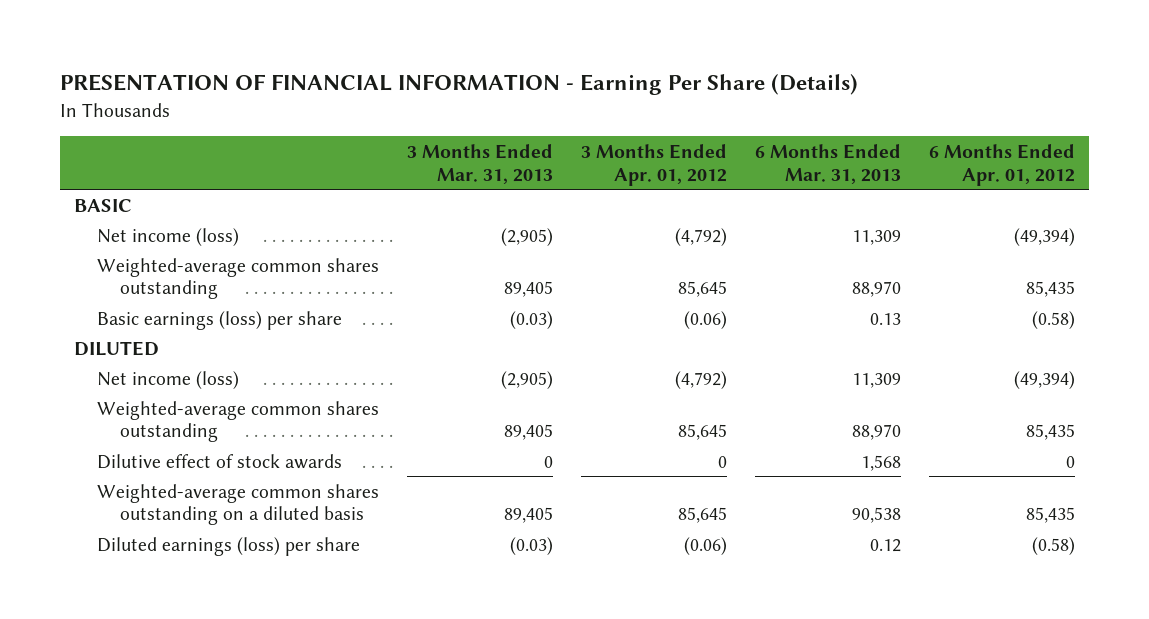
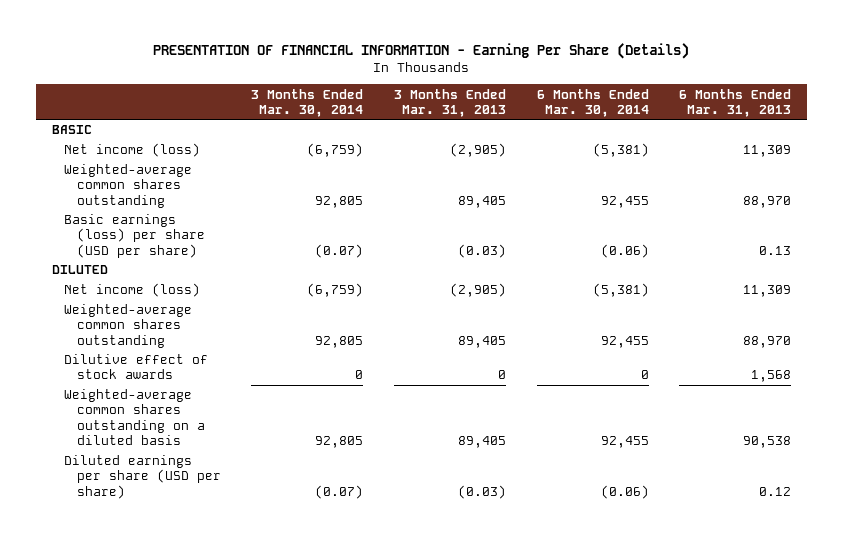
[580,143,727,186] 3 Months Ended Apr. 01, 2012 -> none
[928,143,1075,186] 6 Months Ended Apr. 01, 2012 -> none
none -> [251,88,364,117] 3 Months Ended Mar. 30, 2014
none -> [536,88,649,117] 6 Months Ended Mar. 30, 2014
[96,310,342,330] Basic earnings (loss) per share -> [64,214,205,258] Basic earnings (loss) per share (USD per share)
[96,536,360,556] Diluted earnings (loss) per share -> [64,455,221,499] Diluted earnings per share (USD per share)

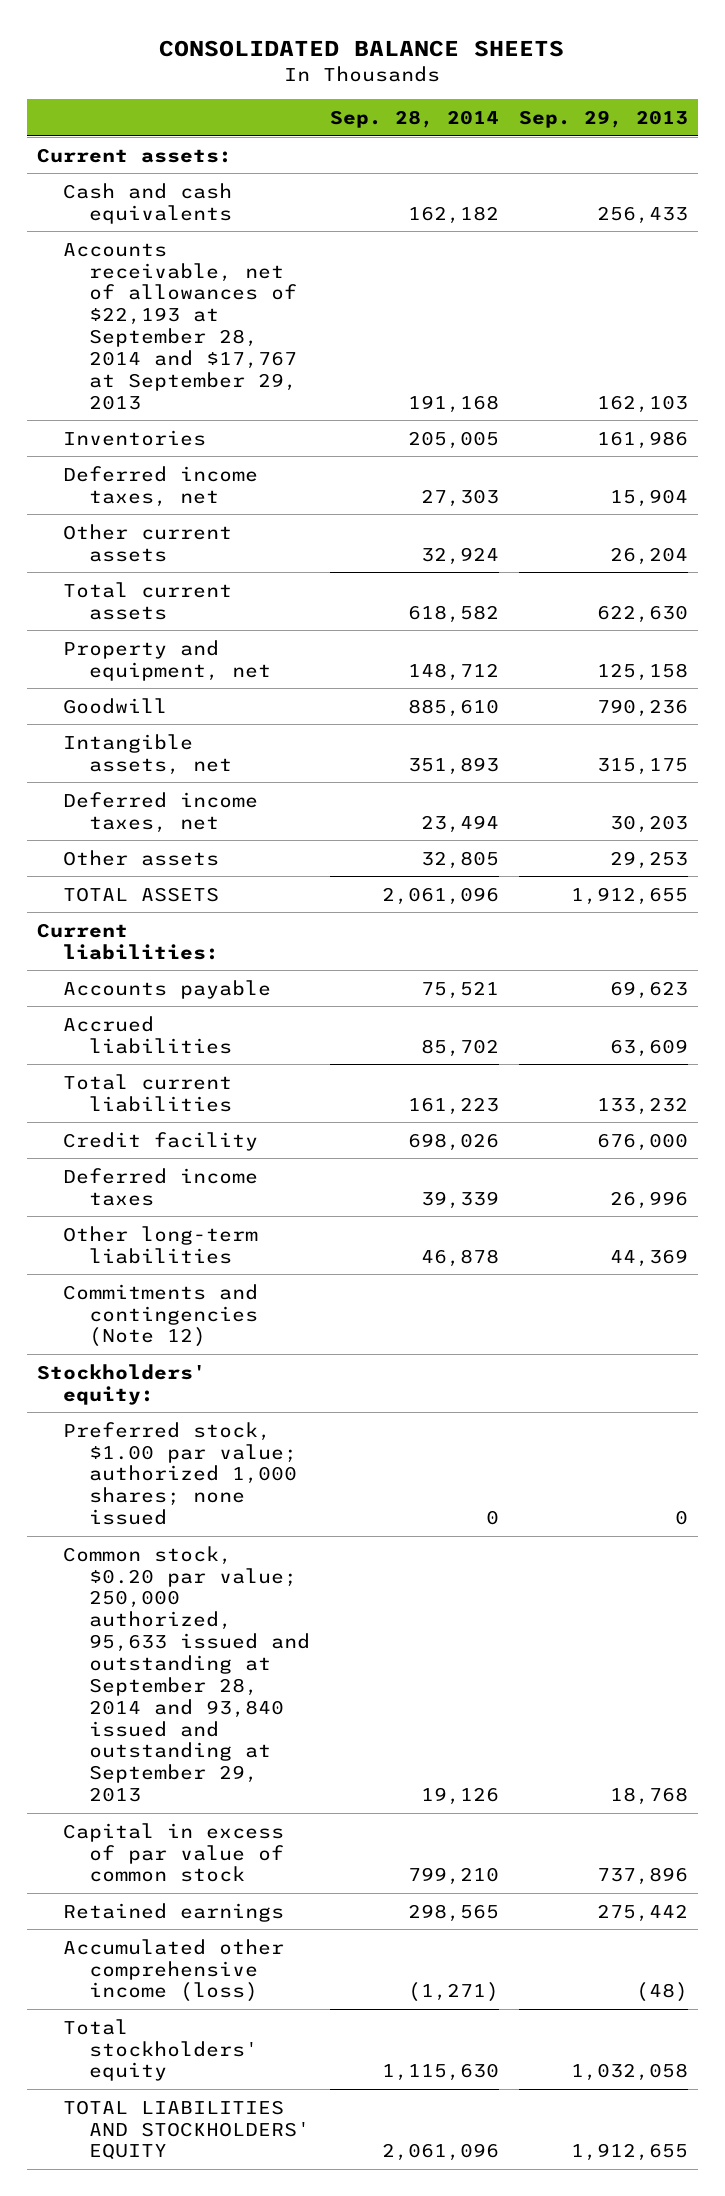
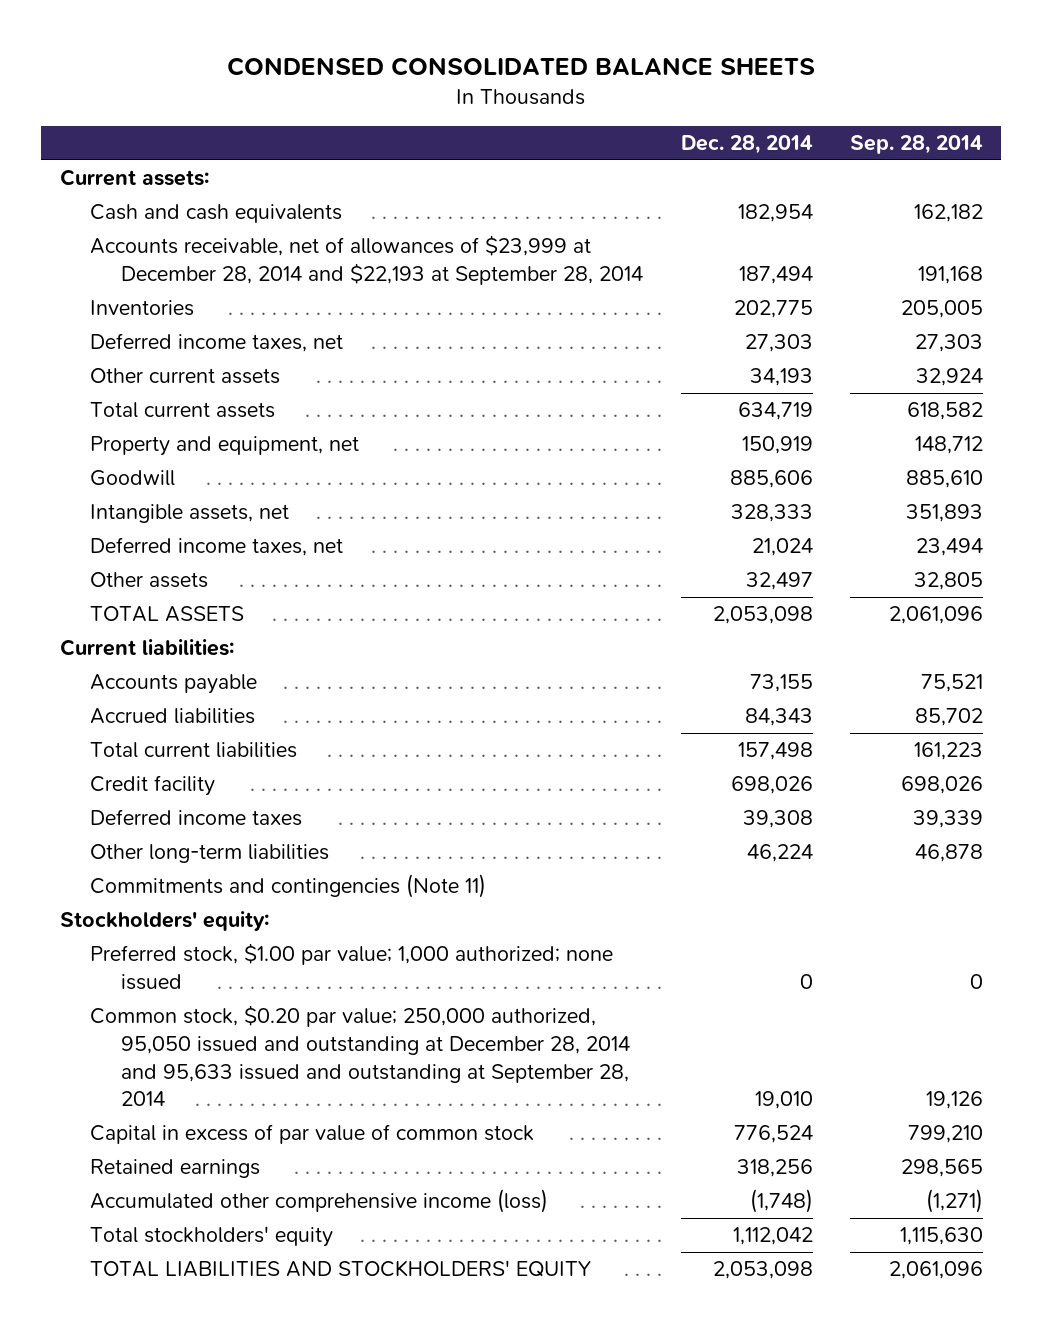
[159,39,565,57] CONSOLIDATED BALANCE SHEETS -> [227,56,816,76] CONDENSED CONSOLIDATED BALANCE SHEETS
[519,109,689,128] Sep. 29, 2013 -> none
none -> [680,135,813,155] Dec. 28, 2014
[62,242,297,410] Accounts receivable, net of allowances of $22,193 at September 28, 2014 and $17,767 at September 29, 2013 -> [90,235,644,286] Accounts receivable, net of allowances of $23,999 at December 28, 2014 and $22,193 at September 28, 2014
[62,1283,258,1348] Commitments and contingencies (Note 12) -> [90,874,487,899] Commitments and contingencies (Note 11)
[62,1421,297,1526] Preferred stock, $1.00 par value; authorized 1,000 shares; none issued -> [90,943,614,991] Preferred stock, $1.00 par value; 1,000 authorized; none issued
[62,1545,310,1803] Common stock, $0.20 par value; 250,000 authorized, 95,633 issued and outstanding at September 28, 2014 and 93,840 issued and outstanding at September 29, 2013 -> [90,1005,631,1107] Common stock, $0.20 par value; 250,000 authorized, 95,050 issued and outstanding at December 28, 2014 and 95,633 issued and outstanding at September 28, 2014

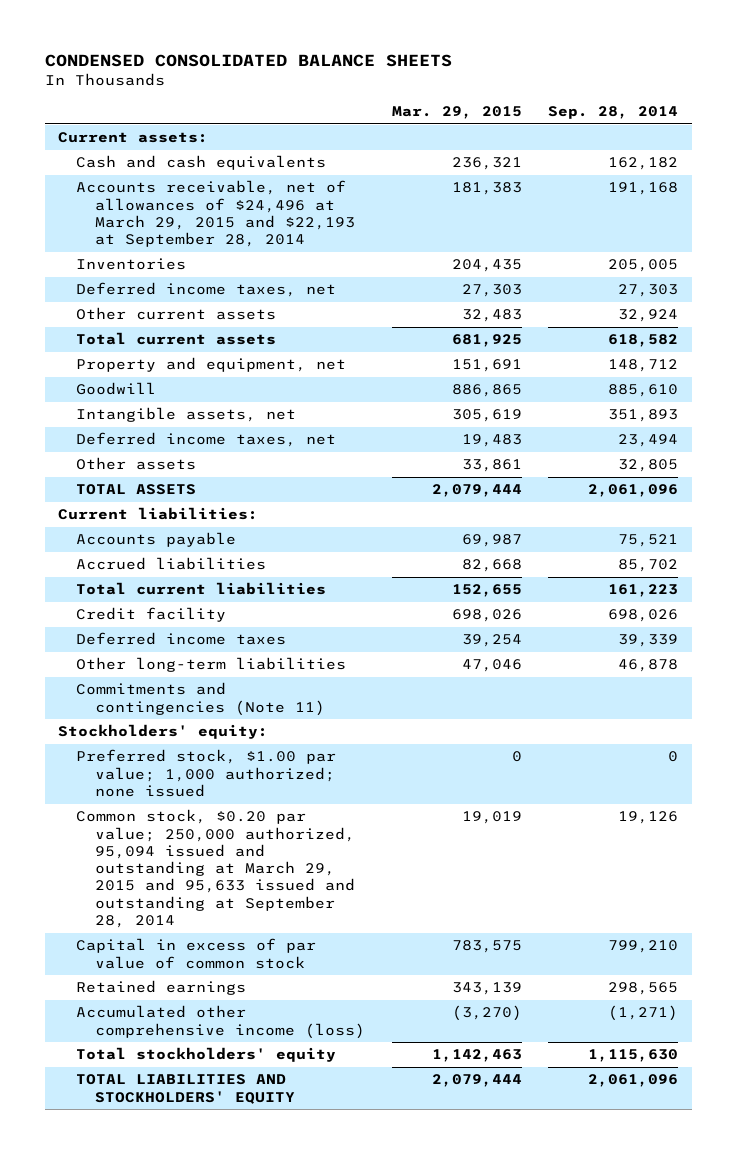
[680,135,813,155] Dec. 28, 2014 -> none
none -> [391,106,522,120] Mar. 29, 2015
[90,235,644,286] Accounts receivable, net of allowances of $23,999 at December 28, 2014 and $22,193 at September 28, 2014 -> [76,180,355,248] Accounts receivable, net of allowances of $24,496 at March 29, 2015 and $22,193 at September 28, 2014
[90,1005,631,1107] Common stock, $0.20 par value; 250,000 authorized, 95,050 issued and outstanding at December 28, 2014 and 95,633 issued and outstanding at September 28, 2014 -> [76,809,355,928] Common stock, $0.20 par value; 250,000 authorized, 95,094 issued and outstanding at March 29, 2015 and 95,633 issued and outstanding at September 28, 2014

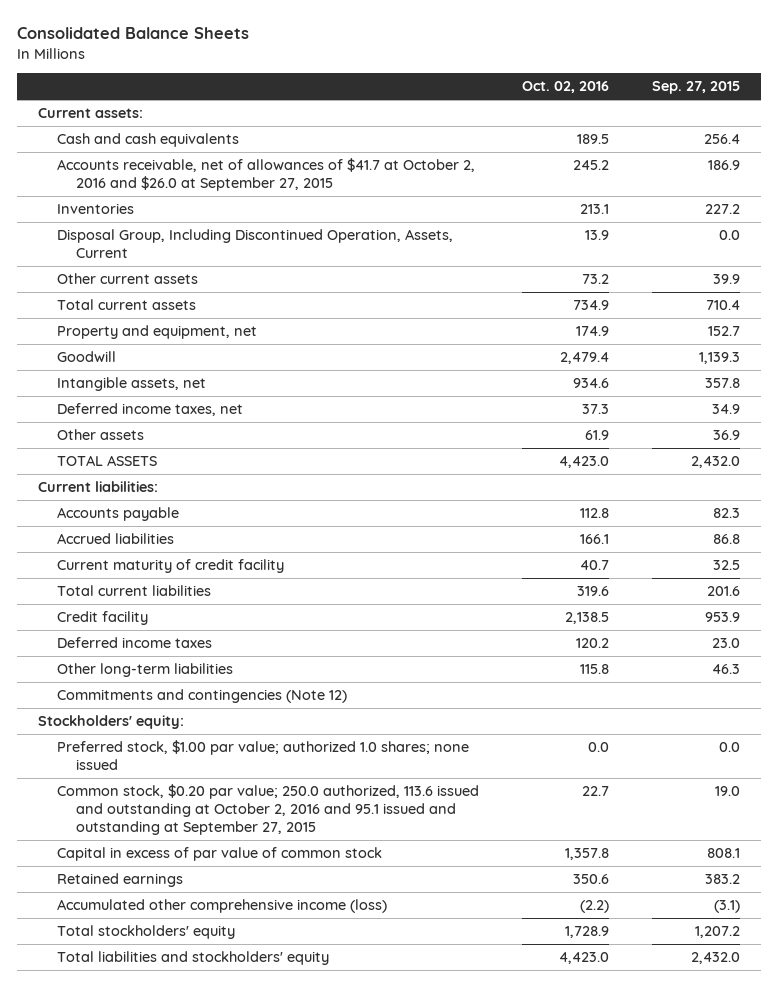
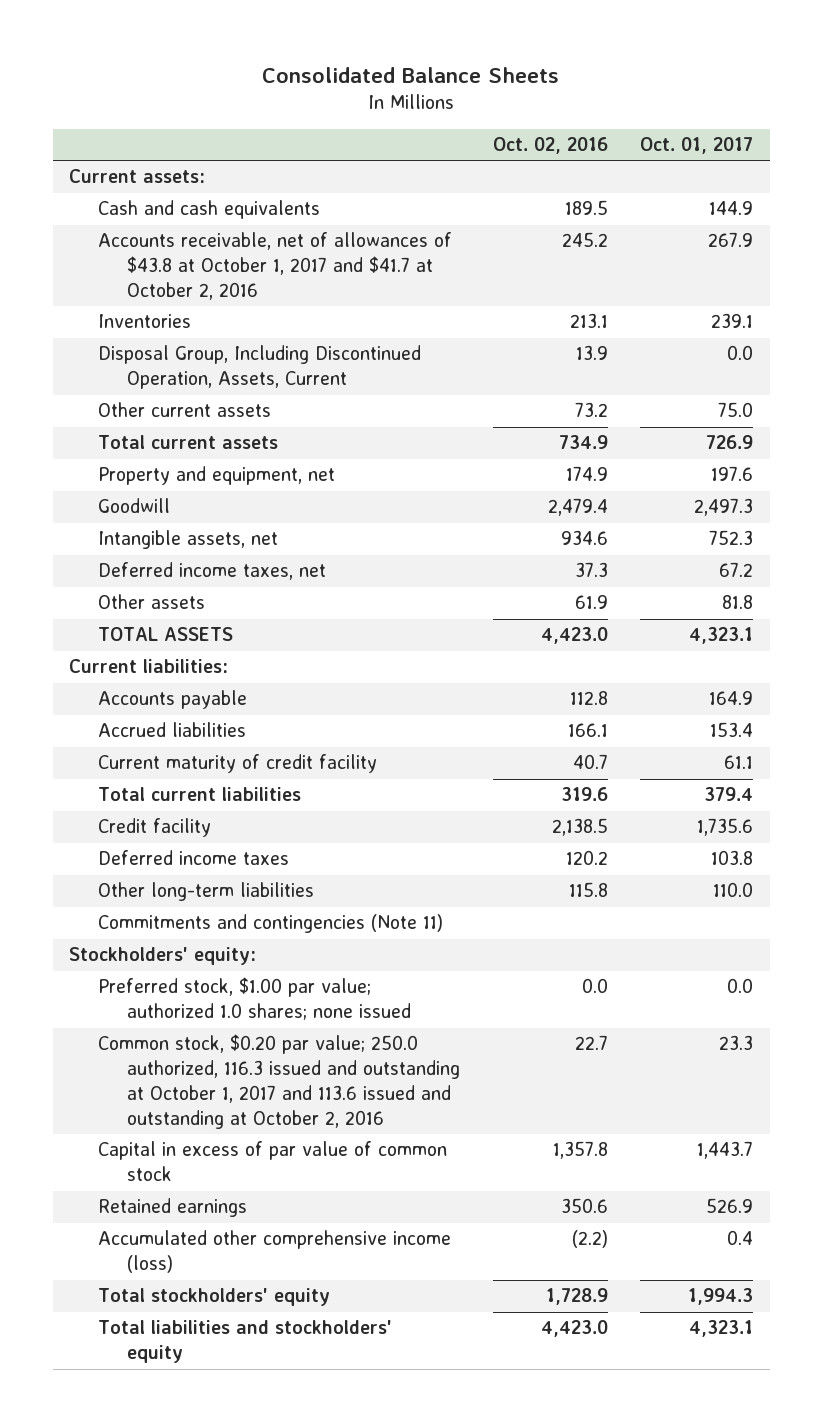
[651,81,740,95] Sep. 27, 2015 -> none
none -> [640,136,754,154] Oct. 01, 2017
[57,158,476,192] Accounts receivable, net of allowances of $41.7 at October 2, 2016 and $26.0 at September 27, 2015 -> [97,232,452,301] Accounts receivable, net of allowances of $43.8 at October 1, 2017 and $41.7 at October 2, 2016
[57,689,348,704] Commitments and contingencies (Note 12) -> [97,914,443,934] Commitments and contingencies (Note 11)
[57,784,480,835] Common stock, $0.20 par value; 250.0 authorized, 113.6 issued and outstanding at October 2, 2016 and 95.1 issued and outstanding at September 27, 2015 -> [97,1034,460,1130] Common stock, $0.20 par value; 250.0 authorized, 116.3 issued and outstanding at October 1, 2017 and 113.6 issued and outstanding at October 2, 2016

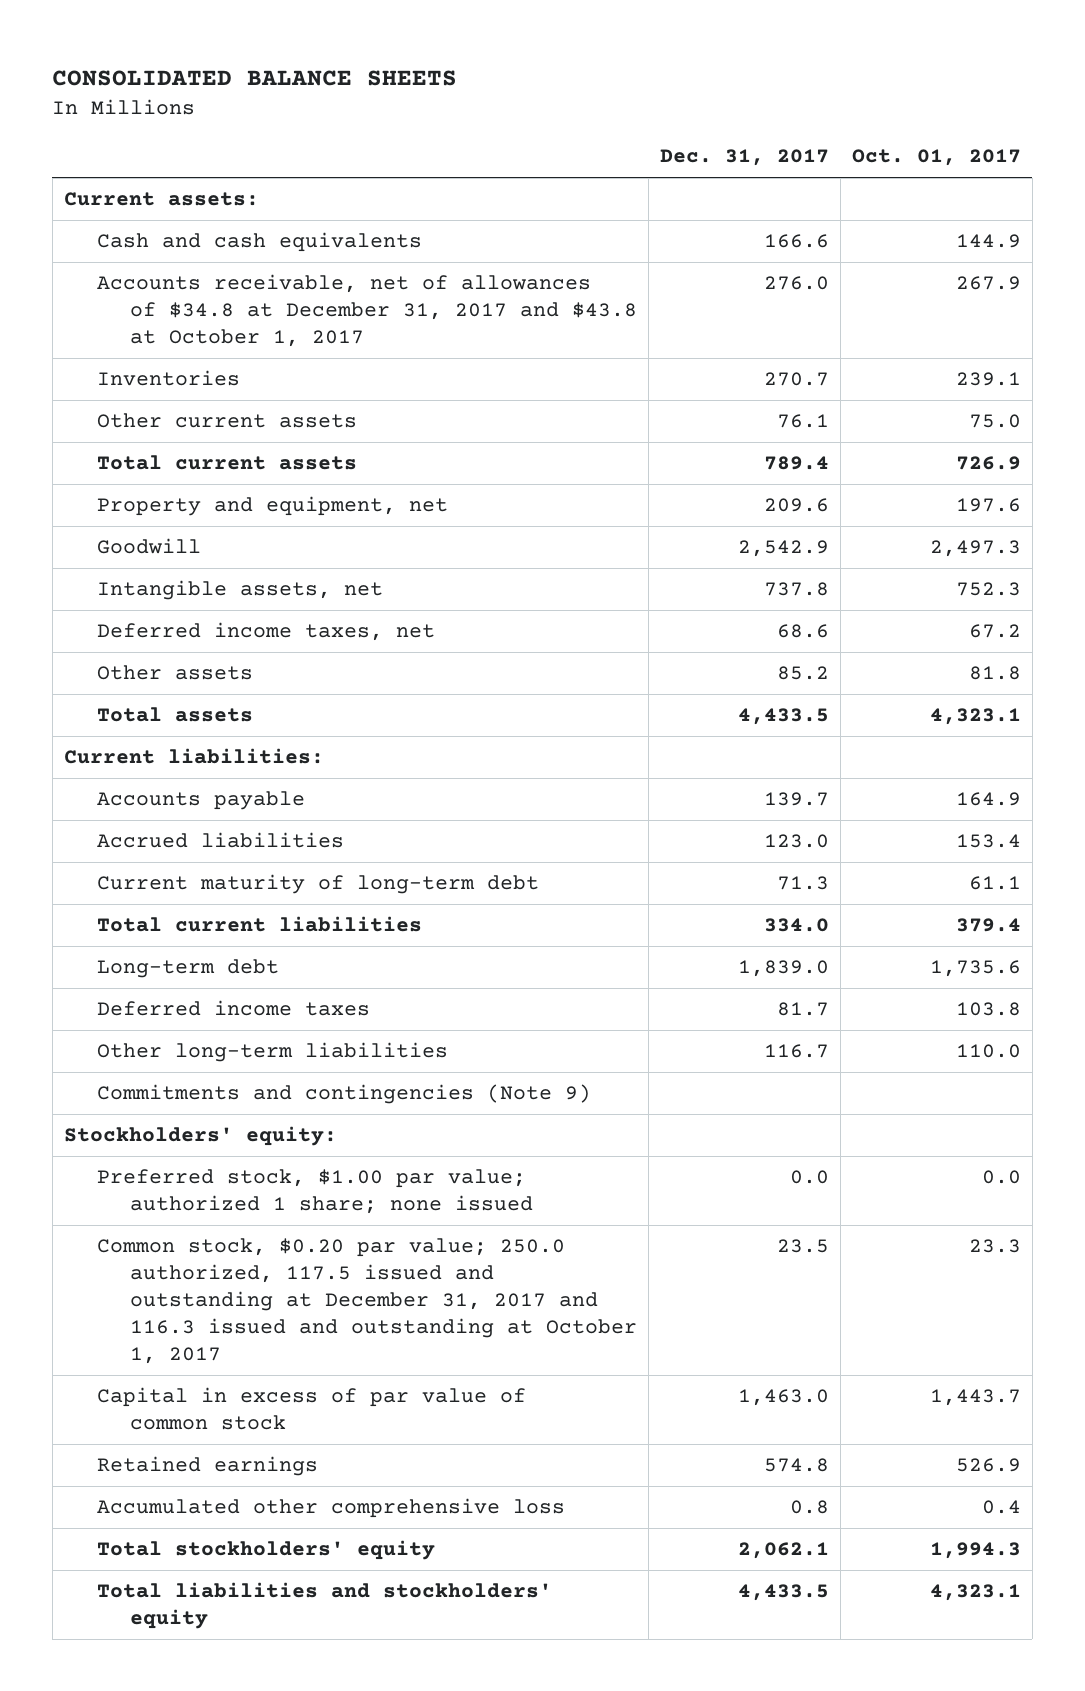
[262,66,560,83] Consolidated Balance Sheets -> [52,70,458,87] CONSOLIDATED BALANCE SHEETS
[492,136,608,154] Oct. 02, 2016 -> none
none -> [660,149,830,167] Dec. 31, 2017
[97,232,452,301] Accounts receivable, net of allowances of $43.8 at October 1, 2017 and $41.7 at October 2, 2016 -> [96,274,638,348] Accounts receivable, net of allowances of $34.8 at December 31, 2017 and $43.8 at October 1, 2017
[97,345,421,390] Disposal Group, Including Discontinued Operation, Assets, Current -> none
[97,627,233,642] TOTAL ASSETS -> [96,707,253,723] Total assets
[97,754,377,774] Current maturity of credit facility -> [96,874,539,895] Current maturity of long-term debt
[97,818,211,838] Credit facility -> [96,959,279,979] Long-term debt
[97,914,443,934] Commitments and contingencies (Note 11) -> [96,1084,591,1105] Commitments and contingencies (Note 9)
[97,977,411,1021] Preferred stock, $1.00 par value; authorized 1.0 shares; none issued -> [96,1169,534,1215] Preferred stock, $1.00 par value; authorized 1 share; none issued
[97,1034,460,1130] Common stock, $0.20 par value; 250.0 authorized, 116.3 issued and outstanding at October 1, 2017 and 113.6 issued and outstanding at October 2, 2016 -> [96,1238,638,1365] Common stock, $0.20 par value; 250.0 authorized, 117.5 issued and outstanding at December 31, 2017 and 116.3 issued and outstanding at October 1, 2017
[97,1230,451,1274] Accumulated other comprehensive income (loss) -> [96,1498,565,1519] Accumulated other comprehensive loss

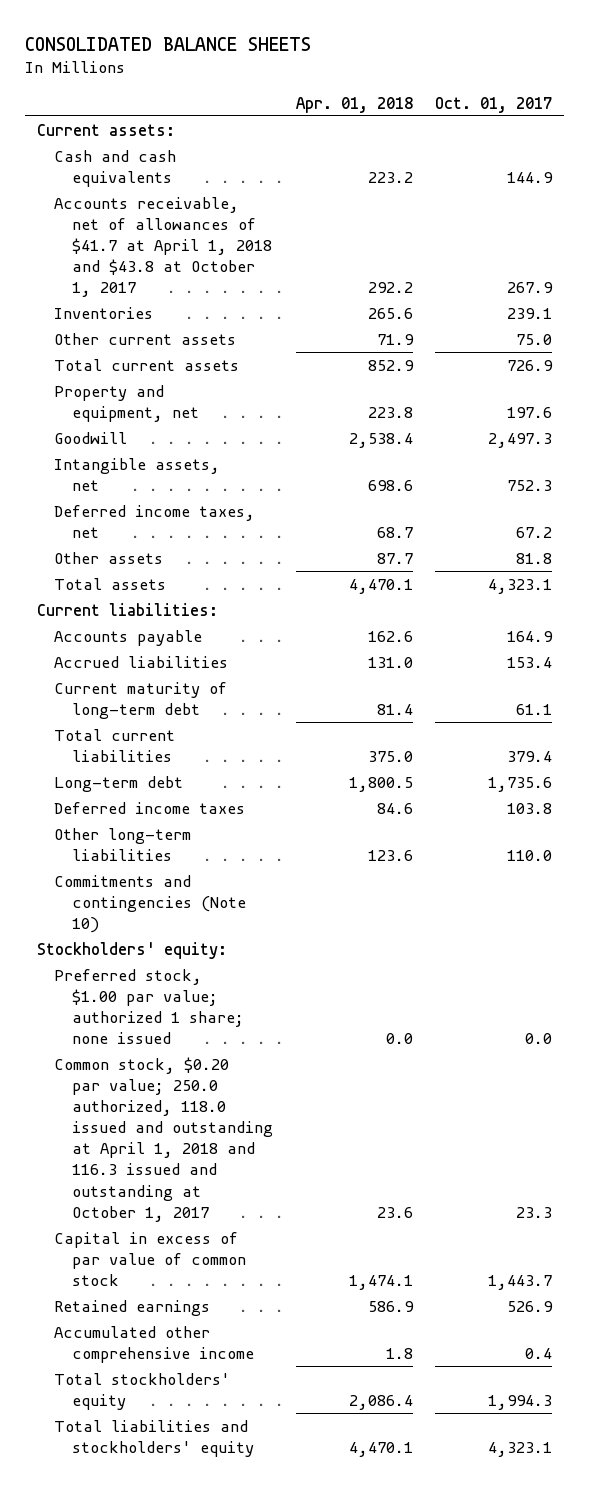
[660,149,830,167] Dec. 31, 2017 -> none
none -> [295,96,413,113] Apr. 01, 2018
[96,274,638,348] Accounts receivable, net of allowances of $34.8 at December 31, 2017 and $43.8 at October 1, 2017 -> [54,196,272,298] Accounts receivable, net of allowances of $41.7 at April 1, 2018 and $43.8 at October 1, 2017
[96,1084,591,1105] Commitments and contingencies (Note 9) -> [54,874,246,933] Commitments and contingencies (Note 10)
[96,1238,638,1365] Common stock, $0.20 par value; 250.0 authorized, 117.5 issued and outstanding at December 31, 2017 and 116.3 issued and outstanding at October 1, 2017 -> [54,1056,273,1222] Common stock, $0.20 par value; 250.0 authorized, 118.0 issued and outstanding at April 1, 2018 and 116.3 issued and outstanding at October 1, 2017
[96,1498,565,1519] Accumulated other comprehensive loss -> [54,1325,254,1363] Accumulated other comprehensive income

